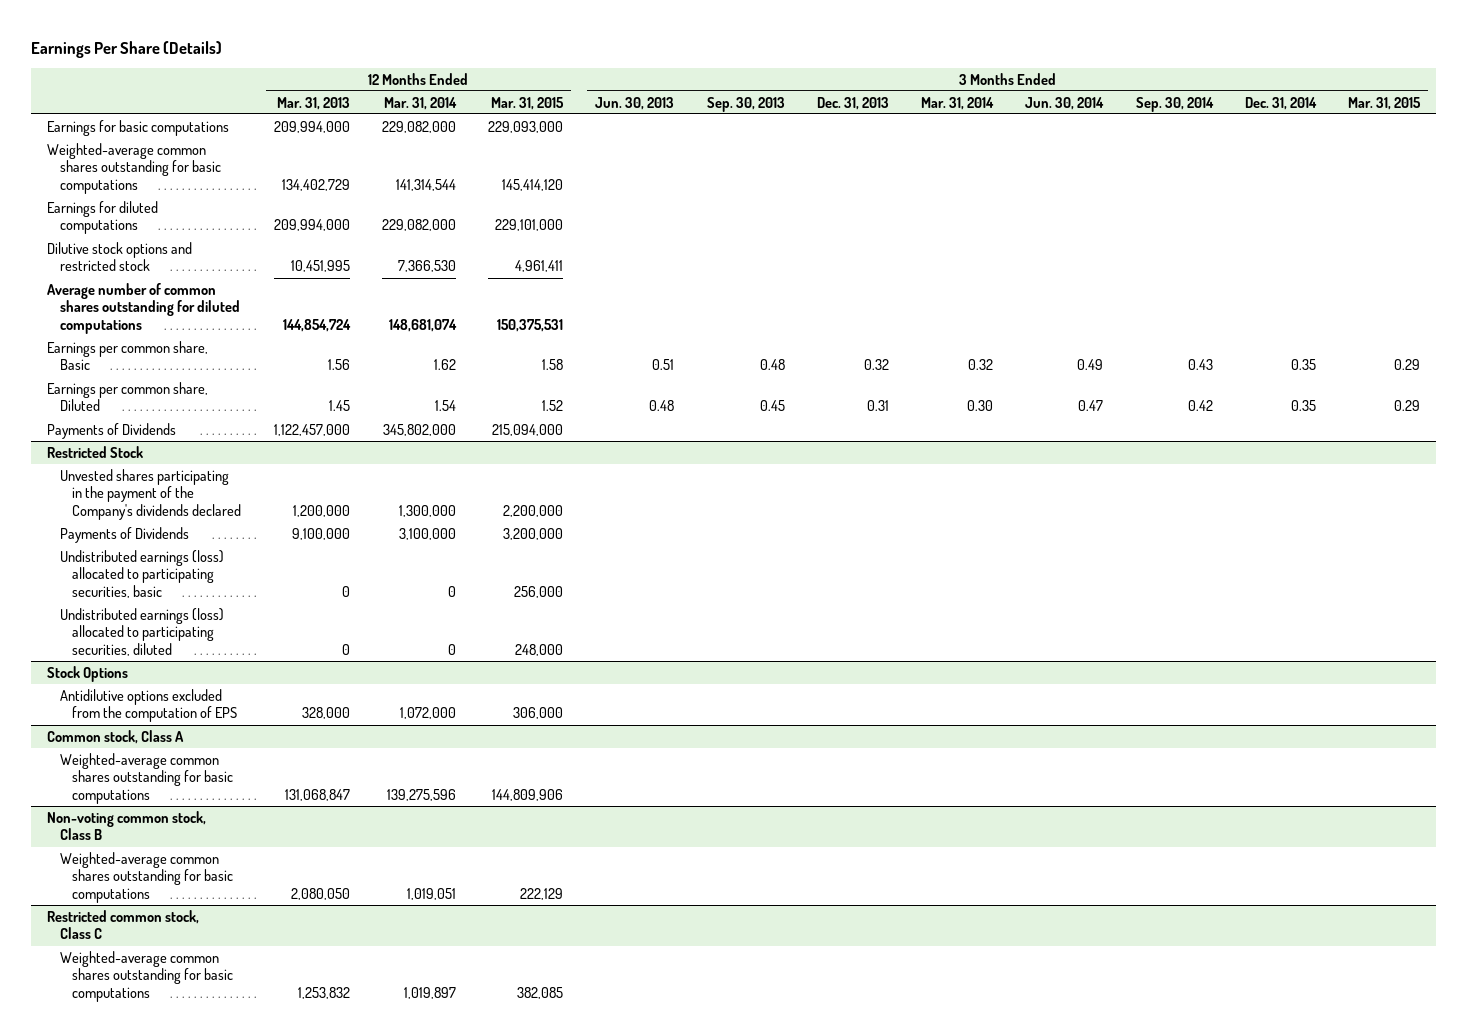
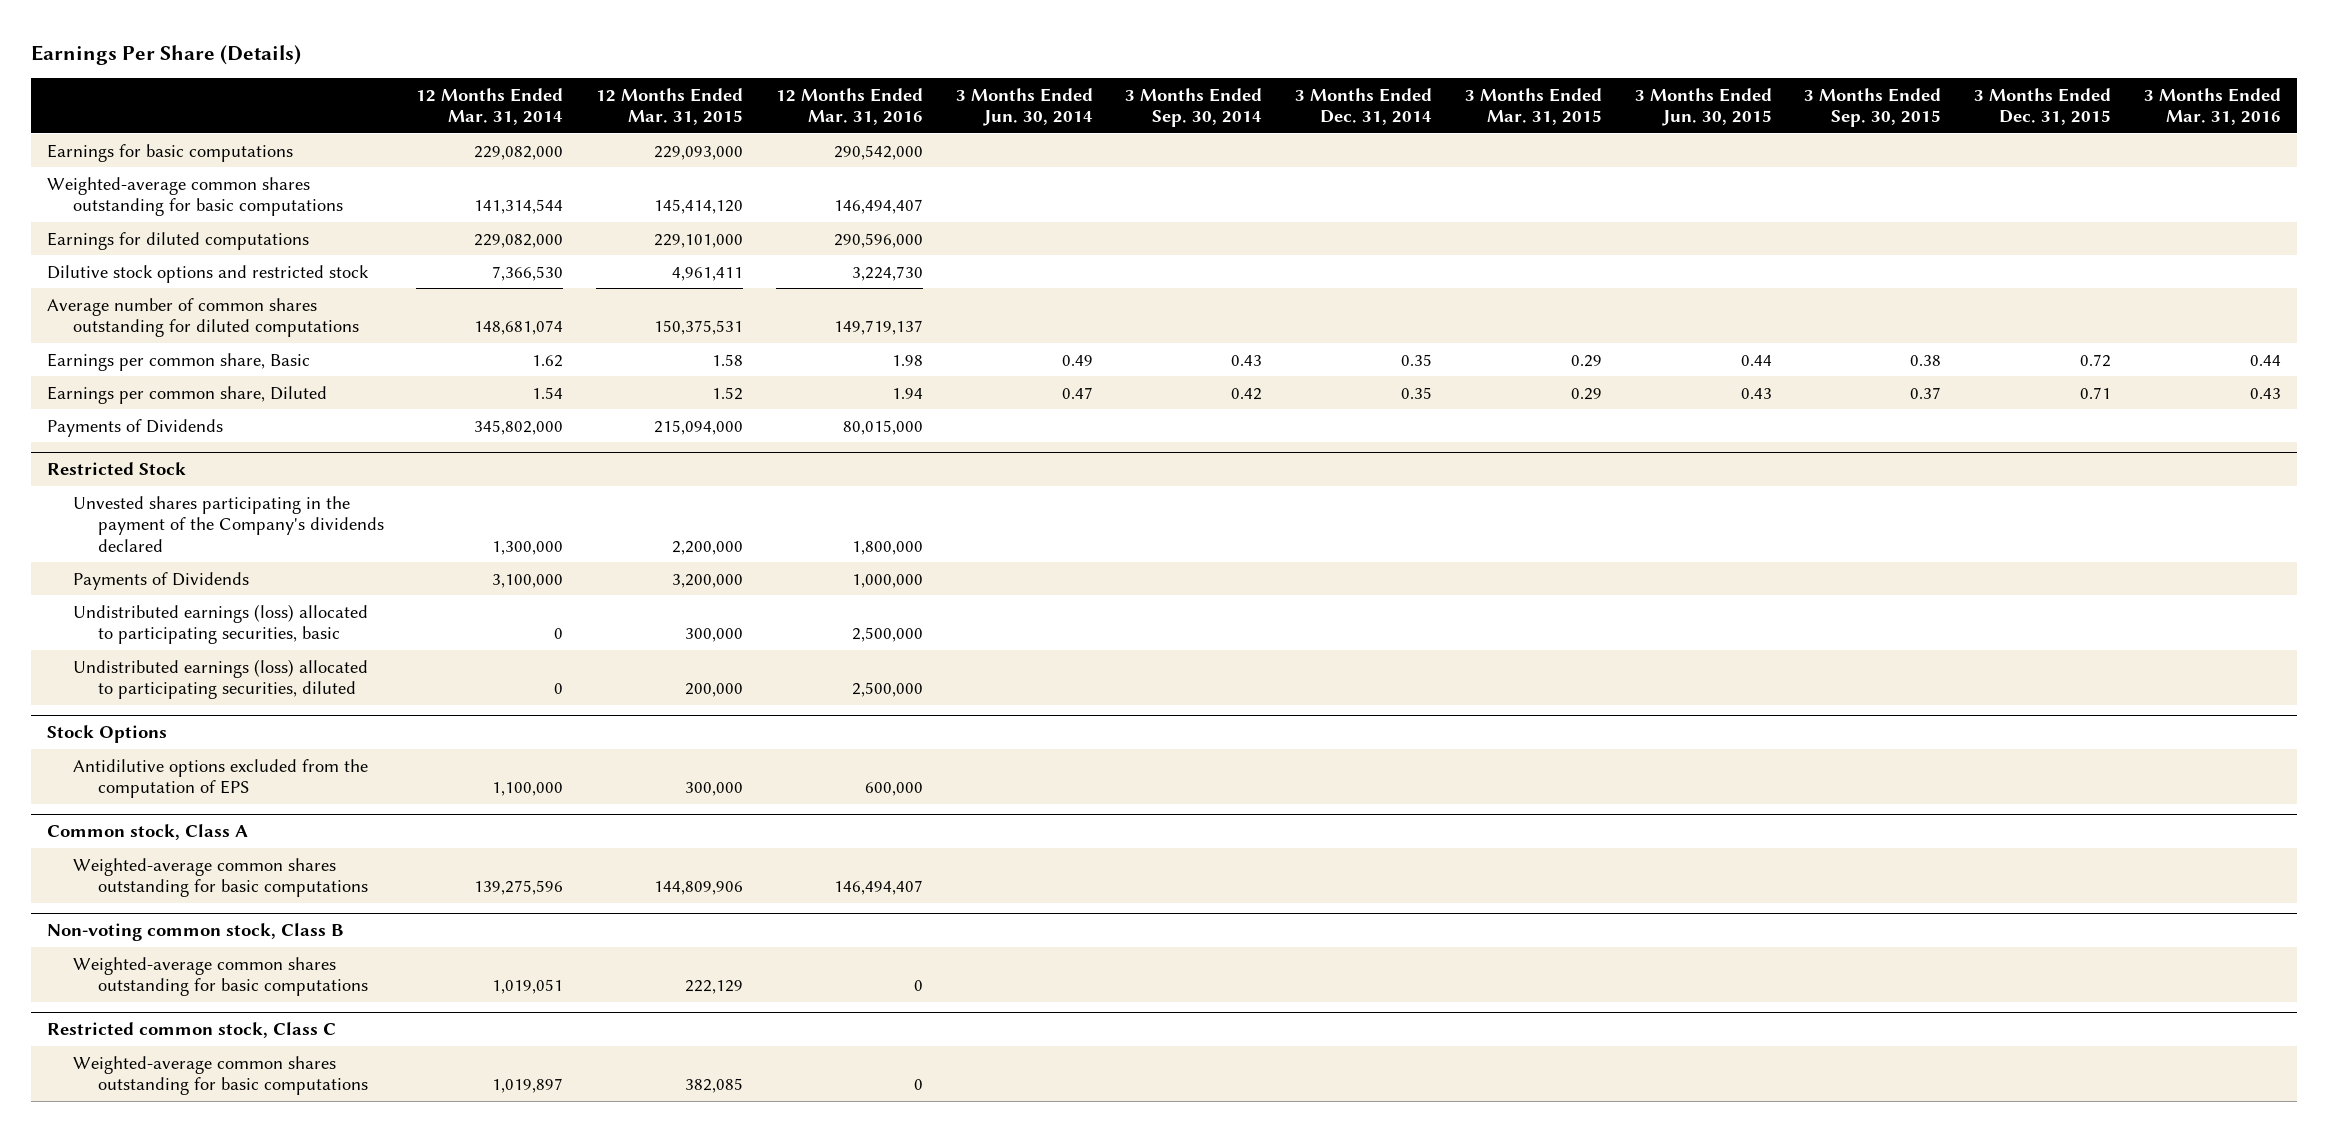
[276,96,350,110] Mar. 31, 2013 -> none
[595,96,675,110] Jun. 30, 2013 -> none
[706,96,785,112] Sep. 30, 2013 -> none
[816,96,889,110] Dec. 31, 2013 -> none
[921,96,995,110] Mar. 31, 2014 -> none
none -> [775,87,923,126] 12 Months Ended Mar. 31, 2016
none -> [1634,87,1772,127] 3 Months Ended Jun. 30, 2015
none -> [1804,87,1942,128] 3 Months Ended Sep. 30, 2015
none -> [1974,87,2112,126] 3 Months Ended Dec. 31, 2015
none -> [2143,87,2281,126] 3 Months Ended Mar. 31, 2016
[514,585,564,598] 256,000 -> [685,628,744,643] 300,000
[515,643,564,656] 248,000 -> [685,683,744,698] 200,000
[399,707,456,720] 1,072,000 -> [492,782,564,797] 1,100,000
[513,707,564,720] 306,000 -> [685,782,744,797] 300,000

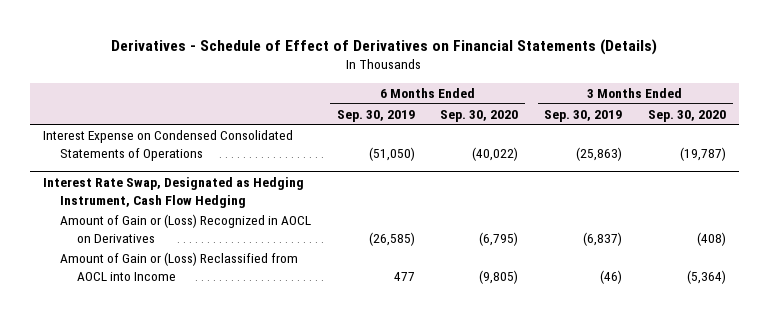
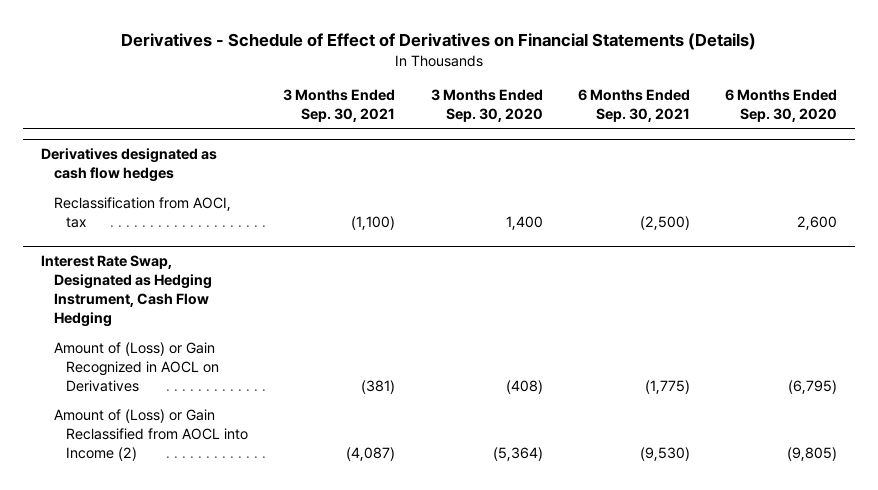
[336,109,415,122] Sep. 30, 2019 -> none
[544,109,623,122] Sep. 30, 2019 -> none
none -> [283,89,396,123] 3 Months Ended Sep. 30, 2021
none -> [577,89,690,123] 6 Months Ended Sep. 30, 2021
[42,130,293,161] Interest Expense on Condensed Consolidated Statements of Operations -> none
none -> [40,148,217,183] Derivatives designated as cash flow hedges
none -> [53,197,231,228] Reclassification from AOCI, tax
[59,214,311,243] Amount of Gain or (Loss) Recognized in AOCL on Derivatives -> [53,342,220,392] Amount of (Loss) or Gain Recognized in AOCL on Derivatives
[59,252,298,281] Amount of Gain or (Loss) Reclassified from AOCL into Income -> [53,409,249,461] Amount of (Loss) or Gain Reclassified from AOCL into Income (2)

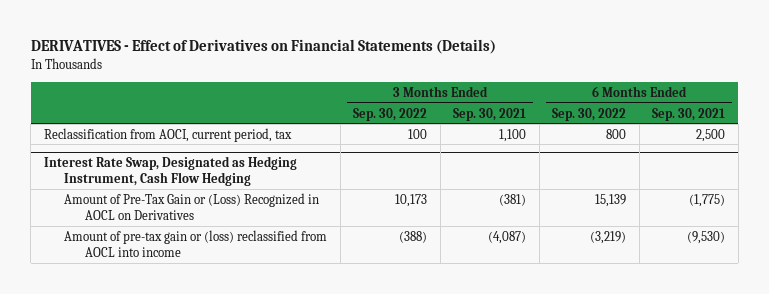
[121,32,757,50] Derivatives - Schedule of Effect of Derivatives on Financial Statements (Details) -> [30,39,496,55] DERIVATIVES - Effect of Derivatives on Financial Statements (Details)
[430,89,543,123] 3 Months Ended Sep. 30, 2020 -> none
[725,89,838,123] 6 Months Ended Sep. 30, 2020 -> none
none -> [353,107,428,121] Sep. 30, 2022
none -> [552,107,627,121] Sep. 30, 2022
[40,148,217,183] Derivatives designated as cash flow hedges -> none
[53,197,231,228] Reclassification from AOCI, tax -> [43,127,292,142] Reclassification from AOCI, current period, tax
[351,215,396,230] (1,100) -> [499,128,527,142] 1,100
[639,215,690,230] (2,500) -> [696,128,726,142] 2,500
[53,342,220,392] Amount of (Loss) or Gain Recognized in AOCL on Derivatives -> [64,192,320,221] Amount of Pre-Tax Gain or (Loss) Recognized in AOCL on Derivatives
[53,409,249,461] Amount of (Loss) or Gain Reclassified from AOCL into Income (2) -> [64,229,328,258] Amount of pre-tax gain or (loss) reclassified from AOCL into income

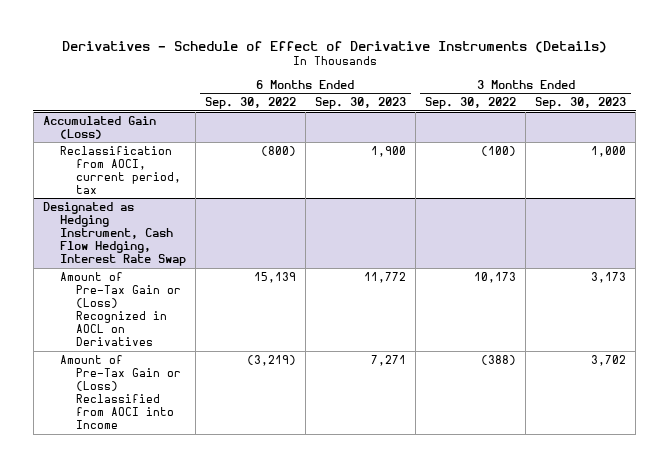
[30,39,496,55] DERIVATIVES - Effect of Derivatives on Financial Statements (Details) -> [61,40,607,53] Derivatives - Schedule of Effect of Derivative Instruments (Details)
[453,107,527,121] Sep. 30, 2021 -> none
[652,107,726,121] Sep. 30, 2021 -> none
none -> [314,97,406,110] Sep. 30, 2023
none -> [535,97,627,110] Sep. 30, 2023
none -> [43,115,157,139] Accumulated Gain (Loss)
[408,128,428,139] 100 -> [481,145,517,156] (100)
[606,128,627,139] 800 -> [260,145,296,156] (800)
[43,155,297,187] Interest Rate Swap, Designated as Hedging Instrument, Cash Flow Hedging -> [43,201,186,267] Designated as Hedging Instrument, Cash Flow Hedging, Interest Rate Swap
[64,229,328,258] Amount of pre-tax gain or (loss) reclassified from AOCL into income -> [59,354,182,430] Amount of Pre-Tax Gain or (Loss) Reclassified from AOCI into Income

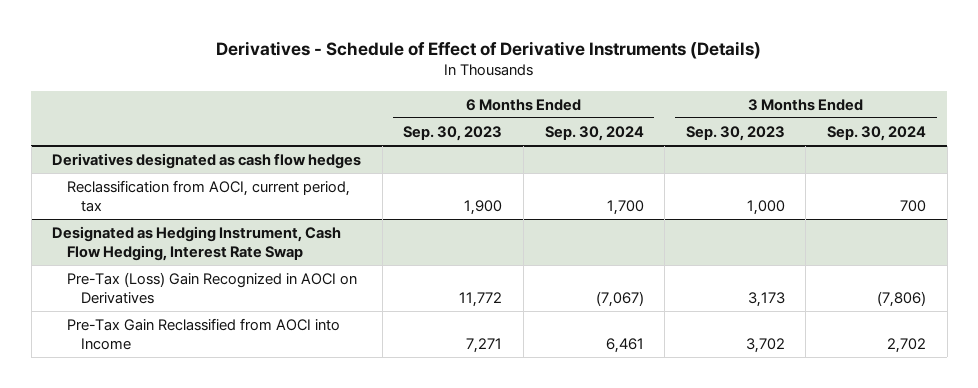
[204,97,296,110] Sep. 30, 2022 -> none
[425,97,517,110] Sep. 30, 2022 -> none
none -> [544,126,644,142] Sep. 30, 2024
none -> [827,126,927,142] Sep. 30, 2024
[43,115,157,139] Accumulated Gain (Loss) -> [52,153,362,170] Derivatives designated as cash flow hedges
[59,271,182,347] Amount of Pre-Tax Gain or (Loss) Recognized in AOCL on Derivatives -> [66,272,357,304] Pre-Tax (Loss) Gain Recognized in AOCI on Derivatives
[59,354,182,430] Amount of Pre-Tax Gain or (Loss) Reclassified from AOCI into Income -> [66,318,340,350] Pre-Tax Gain Reclassified from AOCI into Income

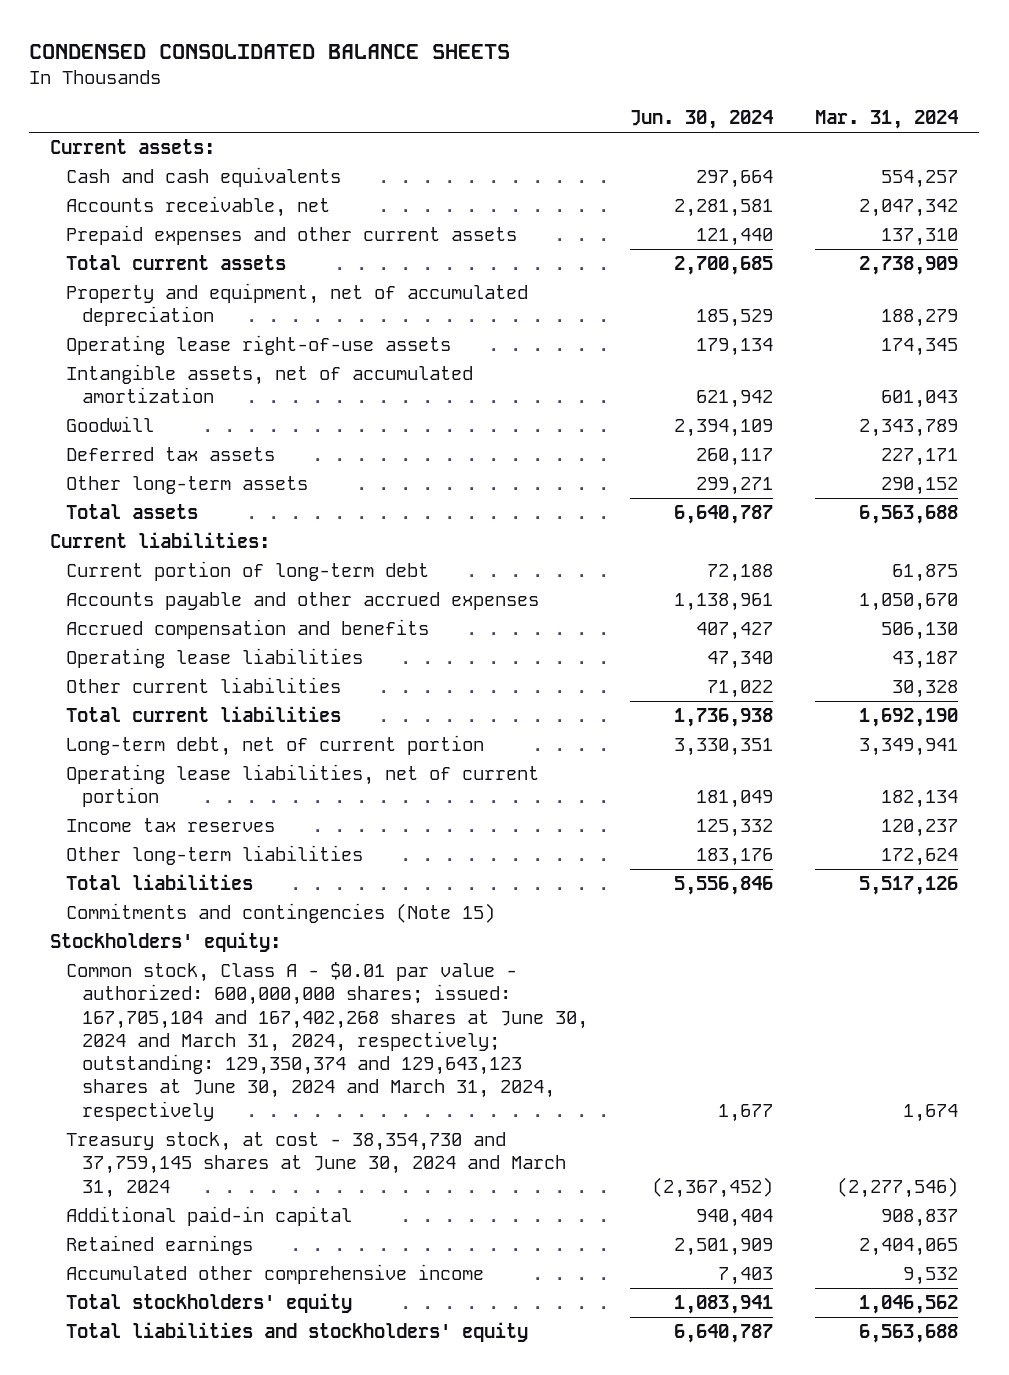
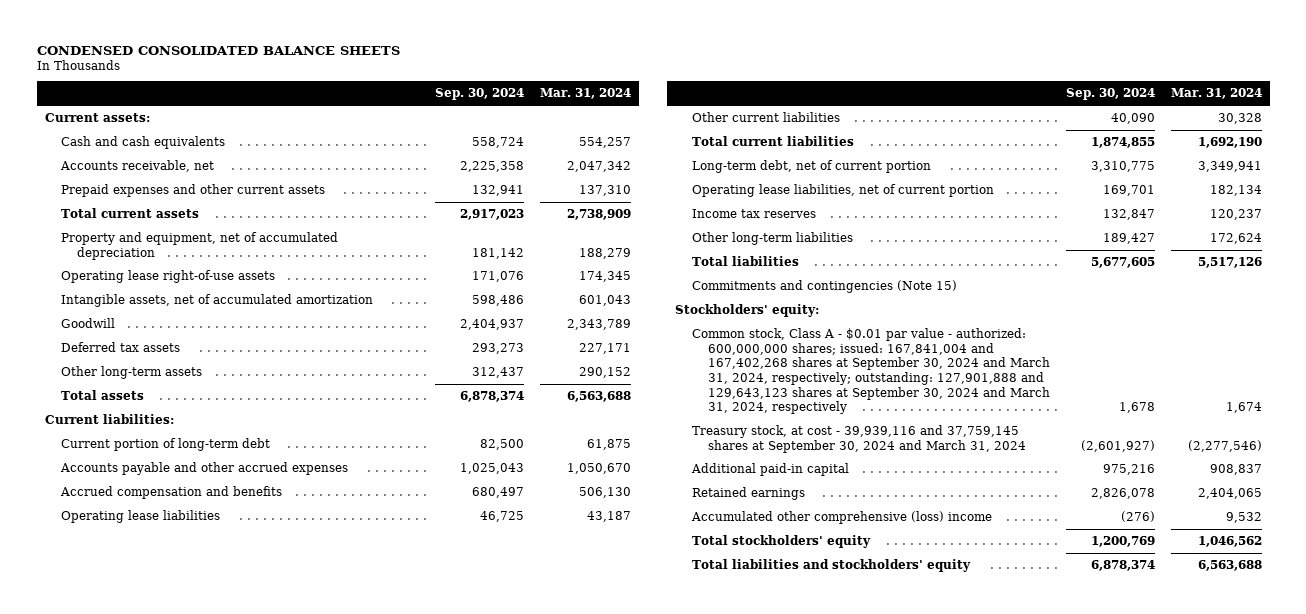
[629,110,773,130] Jun. 30, 2024 -> none
none -> [435,88,525,101] Sep. 30, 2024
[66,962,588,1121] Common stock, Class A - $0.01 par value - authorized: 600,000,000 shares; issued: 167,705,104 and 167,402,268 shares at June 30, 2024 and March 31, 2024, respectively; outstanding: 129,350,374 and 129,643,123 shares at June 30, 2024 and March 31, 2024, respectively -> [691,327,1051,415] Common stock, Class A - $0.01 par value - authorized: 600,000,000 shares; issued: 167,841,004 and 167,402,268 shares at September 30, 2024 and March 31, 2024, respectively; outstanding: 127,901,888 and 129,643,123 shares at September 30, 2024 and March 31, 2024, respectively
[66,1132,566,1198] Treasury stock, at cost - 38,354,730 and 37,759,145 shares at June 30, 2024 and March 31, 2024 -> [691,424,1027,453] Treasury stock, at cost - 39,939,116 and 37,759,145 shares at September 30, 2024 and March 31, 2024
[66,1264,485,1285] Accumulated other comprehensive income -> [690,510,992,524] Accumulated other comprehensive (loss) income

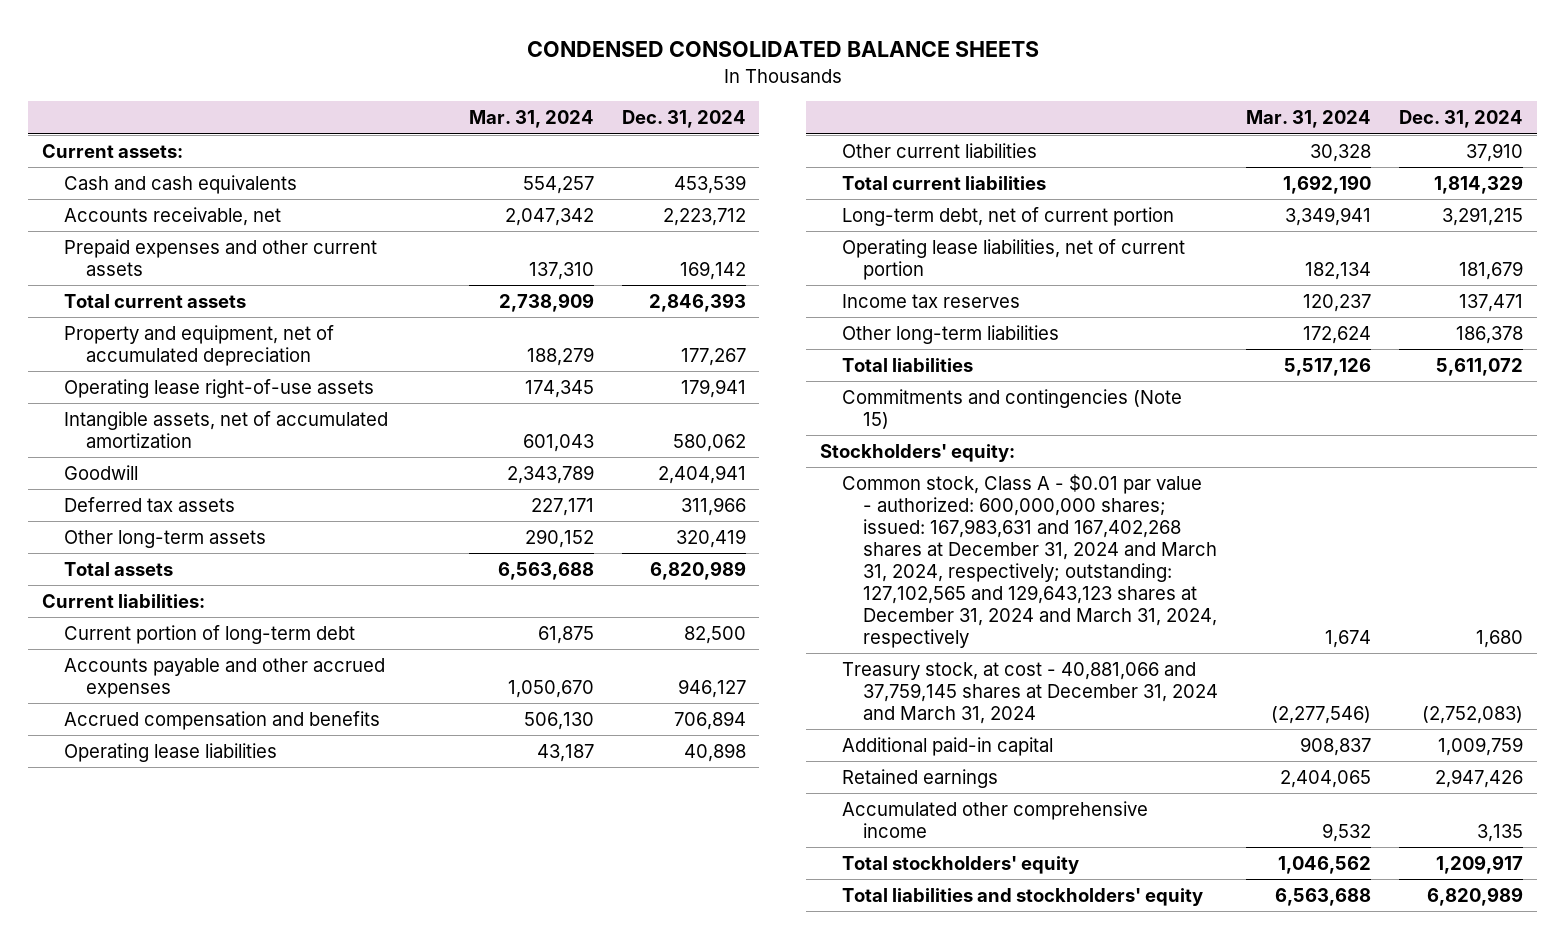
[435,88,525,101] Sep. 30, 2024 -> none
none -> [621,110,746,129] Dec. 31, 2024
[691,327,1051,415] Common stock, Class A - $0.01 par value - authorized: 600,000,000 shares; issued: 167,841,004 and 167,402,268 shares at September 30, 2024 and March 31, 2024, respectively; outstanding: 127,901,888 and 129,643,123 shares at September 30, 2024 and March 31, 2024, respectively -> [841,473,1218,648] Common stock, Class A - $0.01 par value - authorized: 600,000,000 shares; issued: 167,983,631 and 167,402,268 shares at December 31, 2024 and March 31, 2024, respectively; outstanding: 127,102,565 and 129,643,123 shares at December 31, 2024 and March 31, 2024, respectively
[691,424,1027,453] Treasury stock, at cost - 39,939,116 and 37,759,145 shares at September 30, 2024 and March 31, 2024 -> [841,661,1219,724] Treasury stock, at cost - 40,881,066 and 37,759,145 shares at December 31, 2024 and March 31, 2024
[690,510,992,524] Accumulated other comprehensive (loss) income -> [841,800,1148,838] Accumulated other comprehensive income

